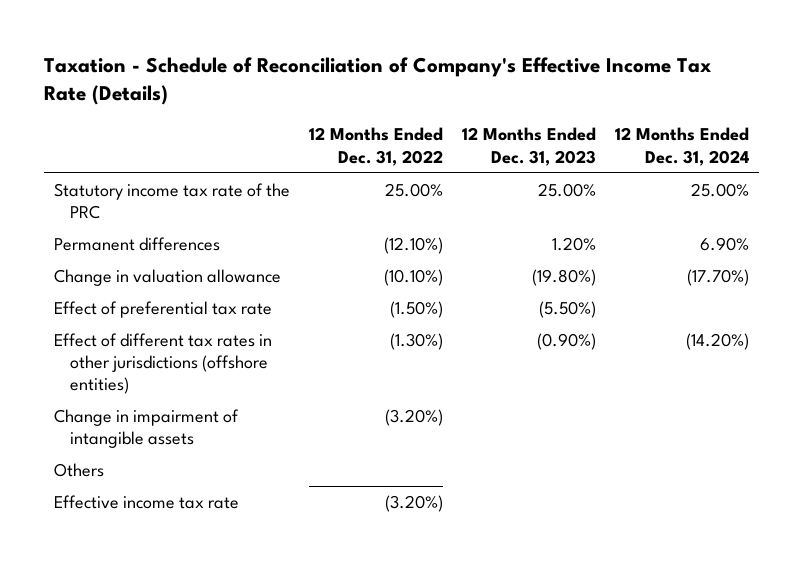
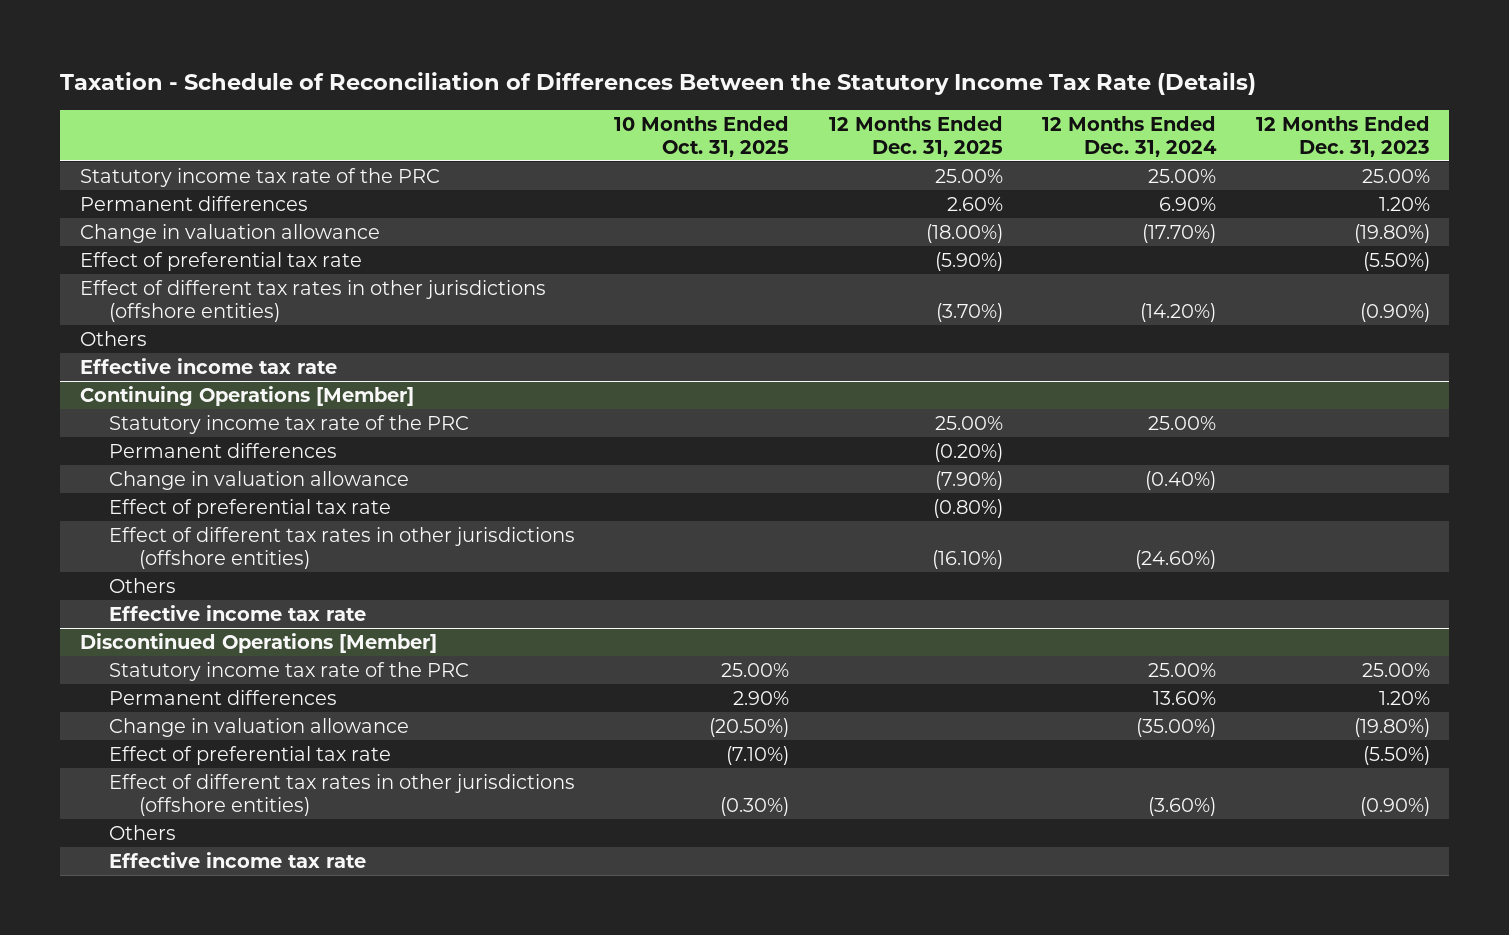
[43,57,711,106] Taxation - Schedule of Reconciliation of Company's Effective Income Tax Rate (Details) -> [59,72,1256,96] Taxation - Schedule of Reconciliation of Differences Between the Statutory Income Tax Rate (Details)
[308,127,443,166] 12 Months Ended Dec. 31, 2022 -> none
none -> [614,115,790,157] 10 Months Ended Oct. 31, 2025
none -> [828,115,1003,157] 12 Months Ended Dec. 31, 2025
[53,408,239,449] Change in impairment of intangible assets -> none
none -> [79,385,414,406] Continuing Operations [Member]
none -> [109,414,470,434] Statutory income tax rate of the PRC
none -> [109,442,338,458] Permanent differences
none -> [109,470,410,490] Change in valuation allowance
none -> [109,498,392,518] Effect of preferential tax rate
none -> [109,526,576,569] Effect of different tax rates in other jurisdictions (offshore entities)
none -> [109,577,177,593] Others
none -> [109,604,367,621] Effective income tax rate
none -> [79,632,437,653] Discontinued Operations [Member]
none -> [109,661,470,681] Statutory income tax rate of the PRC
none -> [109,689,338,705] Permanent differences
none -> [109,717,410,737] Change in valuation allowance
none -> [109,745,392,765] Effect of preferential tax rate
none -> [109,773,576,816] Effect of different tax rates in other jurisdictions (offshore entities)
none -> [109,824,177,840] Others
none -> [109,851,367,868] Effective income tax rate

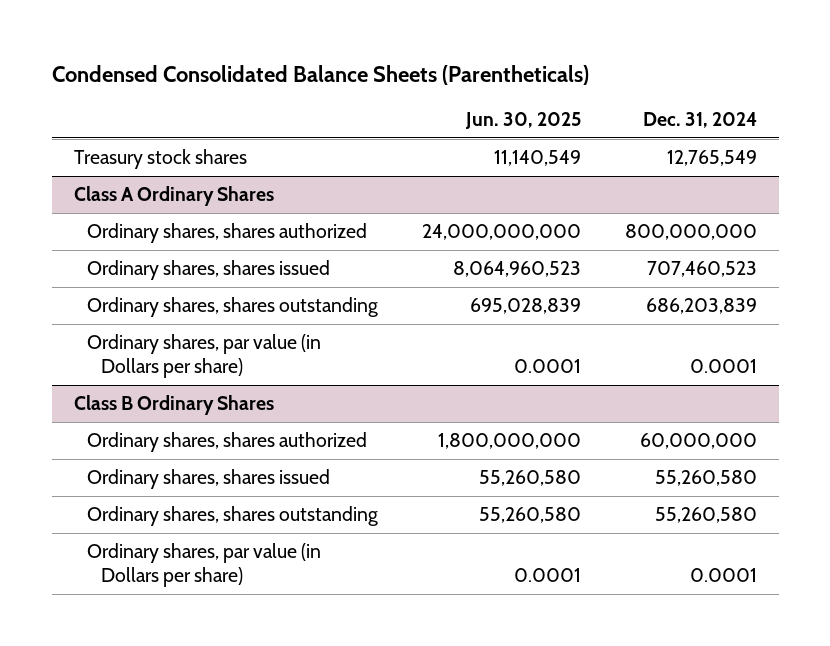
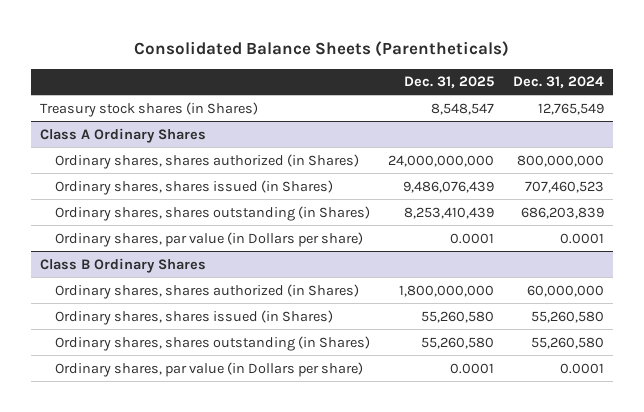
[51,64,589,85] Condensed Consolidated Balance Sheets (Parentheticals) -> [133,40,509,57] Consolidated Balance Sheets (Parentheticals)
[465,112,582,130] Jun. 30, 2025 -> none
none -> [404,76,495,89] Dec. 31, 2025
[73,149,247,170] Treasury stock shares -> [40,101,259,117] Treasury stock shares (in Shares)
[87,223,368,244] Ordinary shares, shares authorized -> [55,153,360,169] Ordinary shares, shares authorized (in Shares)
[87,260,331,281] Ordinary shares, shares issued -> [55,179,334,195] Ordinary shares, shares issued (in Shares)
[87,297,379,318] Ordinary shares, shares outstanding -> [55,205,371,221] Ordinary shares, shares outstanding (in Shares)
[87,432,368,453] Ordinary shares, shares authorized -> [55,283,360,299] Ordinary shares, shares authorized (in Shares)
[87,469,331,490] Ordinary shares, shares issued -> [55,309,334,325] Ordinary shares, shares issued (in Shares)
[87,506,379,527] Ordinary shares, shares outstanding -> [55,335,371,351] Ordinary shares, shares outstanding (in Shares)

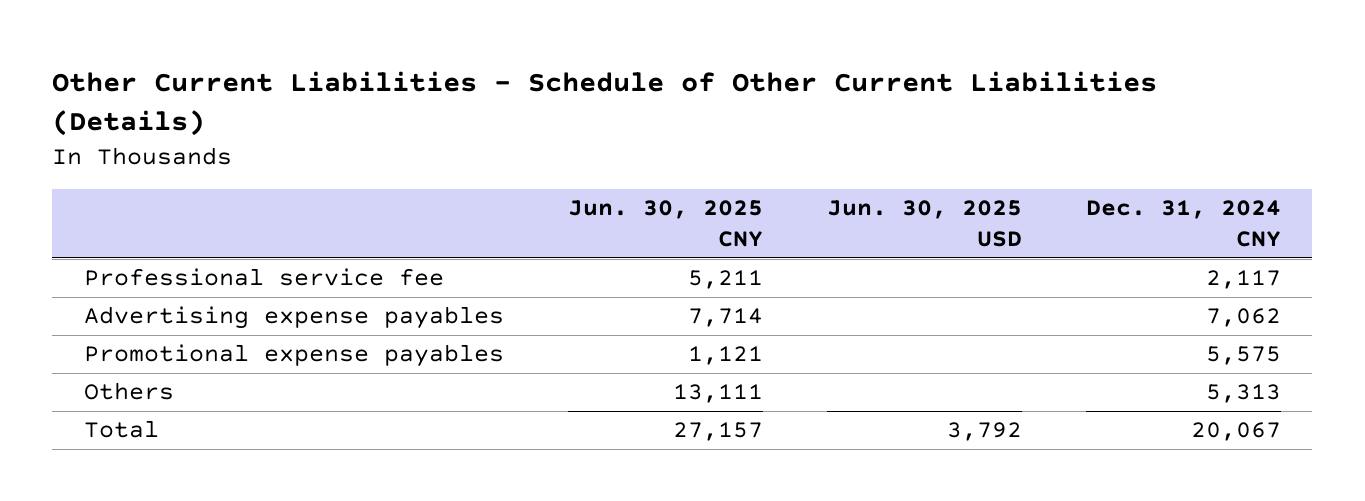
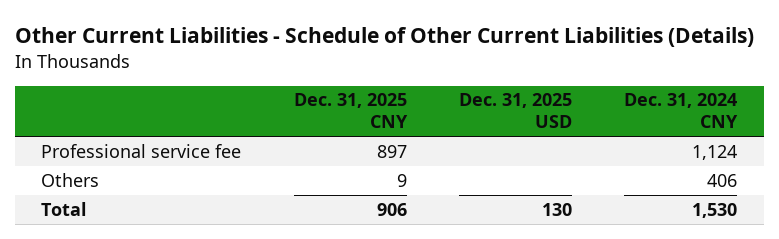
[567,200,763,248] Jun. 30, 2025 CNY -> none
[826,200,1022,248] Jun. 30, 2025 USD -> none
none -> [293,93,408,129] Dec. 31, 2025 CNY
none -> [458,93,572,129] Dec. 31, 2025 USD
[83,306,504,330] Advertising expense payables -> none
[83,344,504,368] Promotional expense payables -> none
[1205,270,1281,290] 2,117 -> [692,144,738,160] 1,124
[1205,384,1281,404] 5,313 -> [707,173,738,187] 406
[1190,422,1281,442] 20,067 -> [692,202,738,218] 1,530

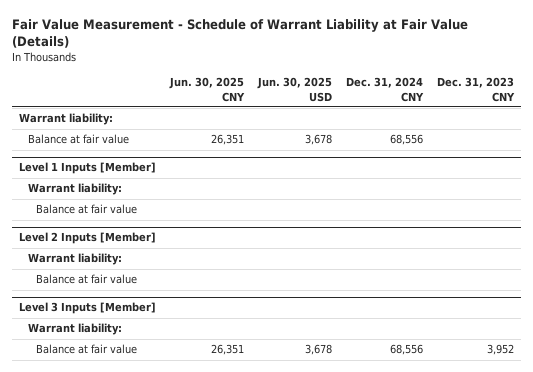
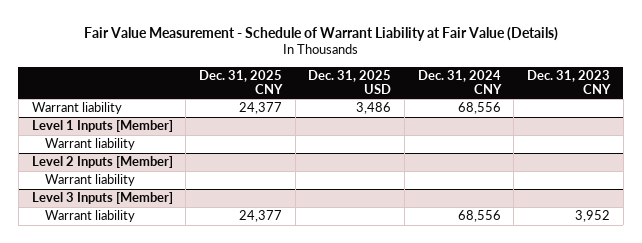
[169,77,246,102] Jun. 30, 2025 CNY -> none
[256,77,332,102] Jun. 30, 2025 USD -> none
none -> [198,69,283,94] Dec. 31, 2025 CNY
none -> [308,69,392,94] Dec. 31, 2025 USD
[19,113,114,126] Warrant liability: -> none
[27,134,129,145] Balance at fair value -> [31,102,122,115] Warrant liability
[27,183,122,196] Warrant liability: -> none
[36,204,138,215] Balance at fair value -> [45,138,136,151] Warrant liability
[27,253,122,266] Warrant liability: -> none
[36,274,138,285] Balance at fair value -> [45,174,136,187] Warrant liability
[27,323,122,336] Warrant liability: -> none
[36,344,138,355] Balance at fair value -> [45,210,136,223] Warrant liability

